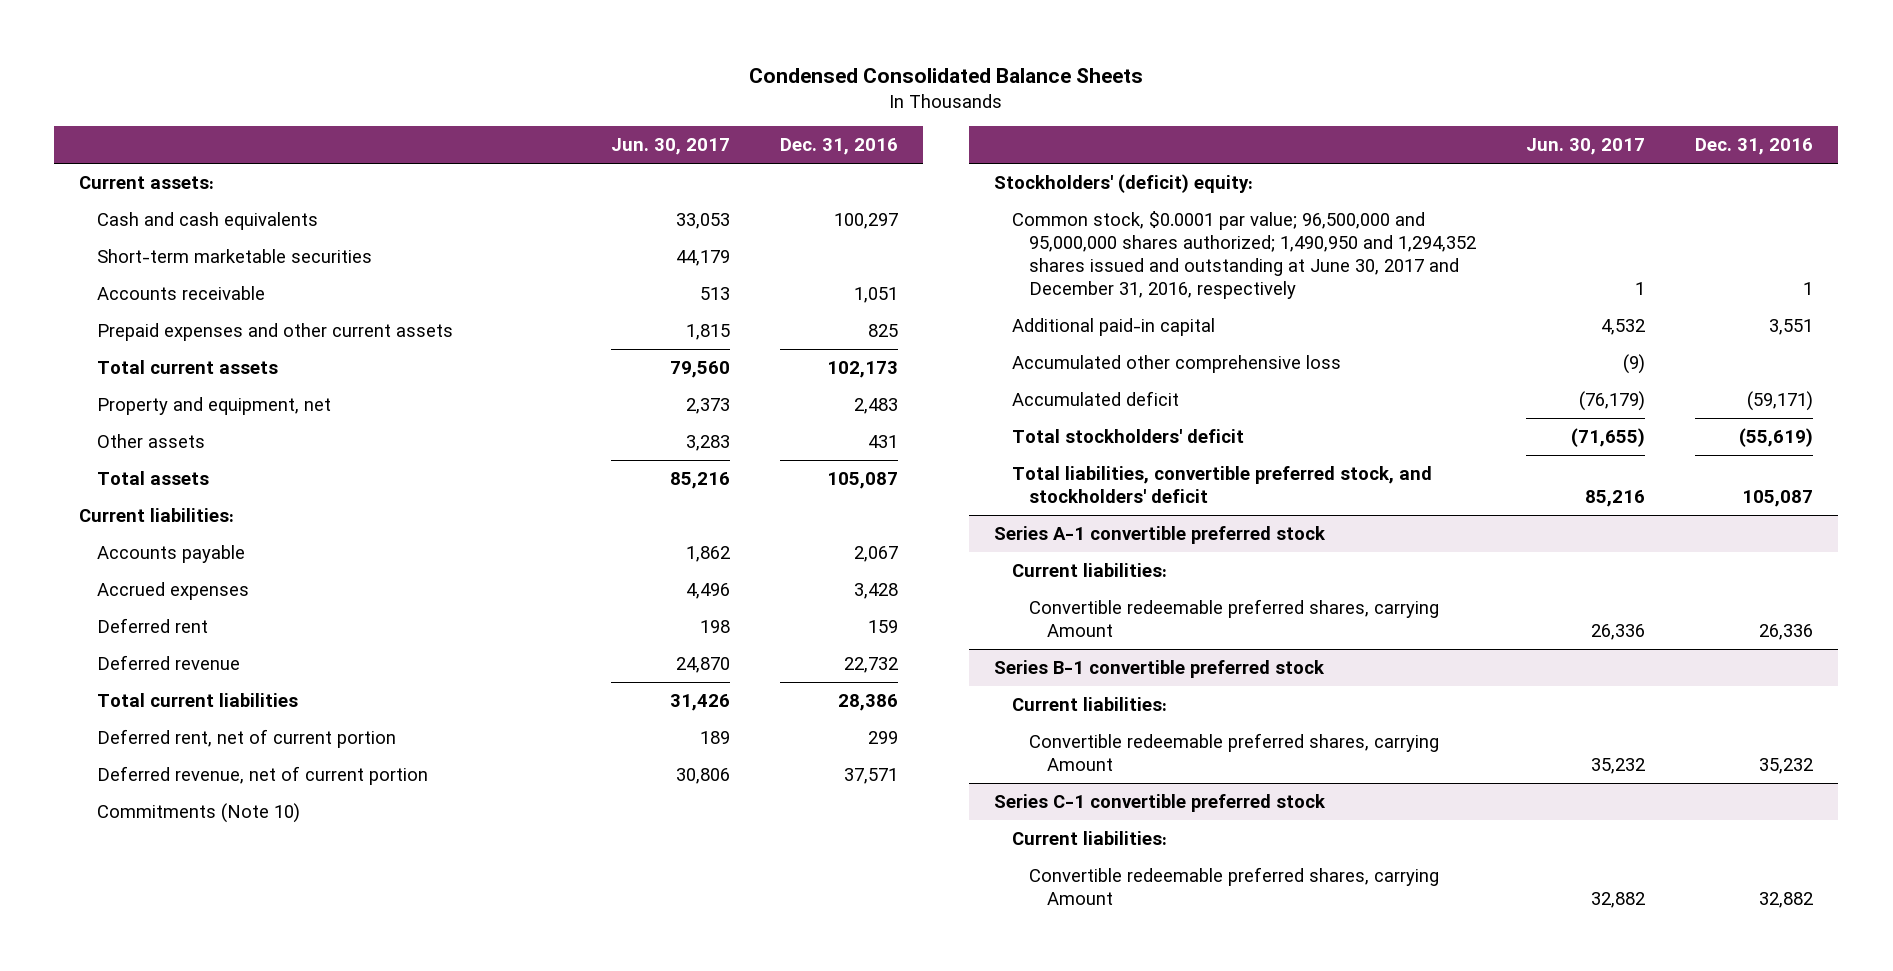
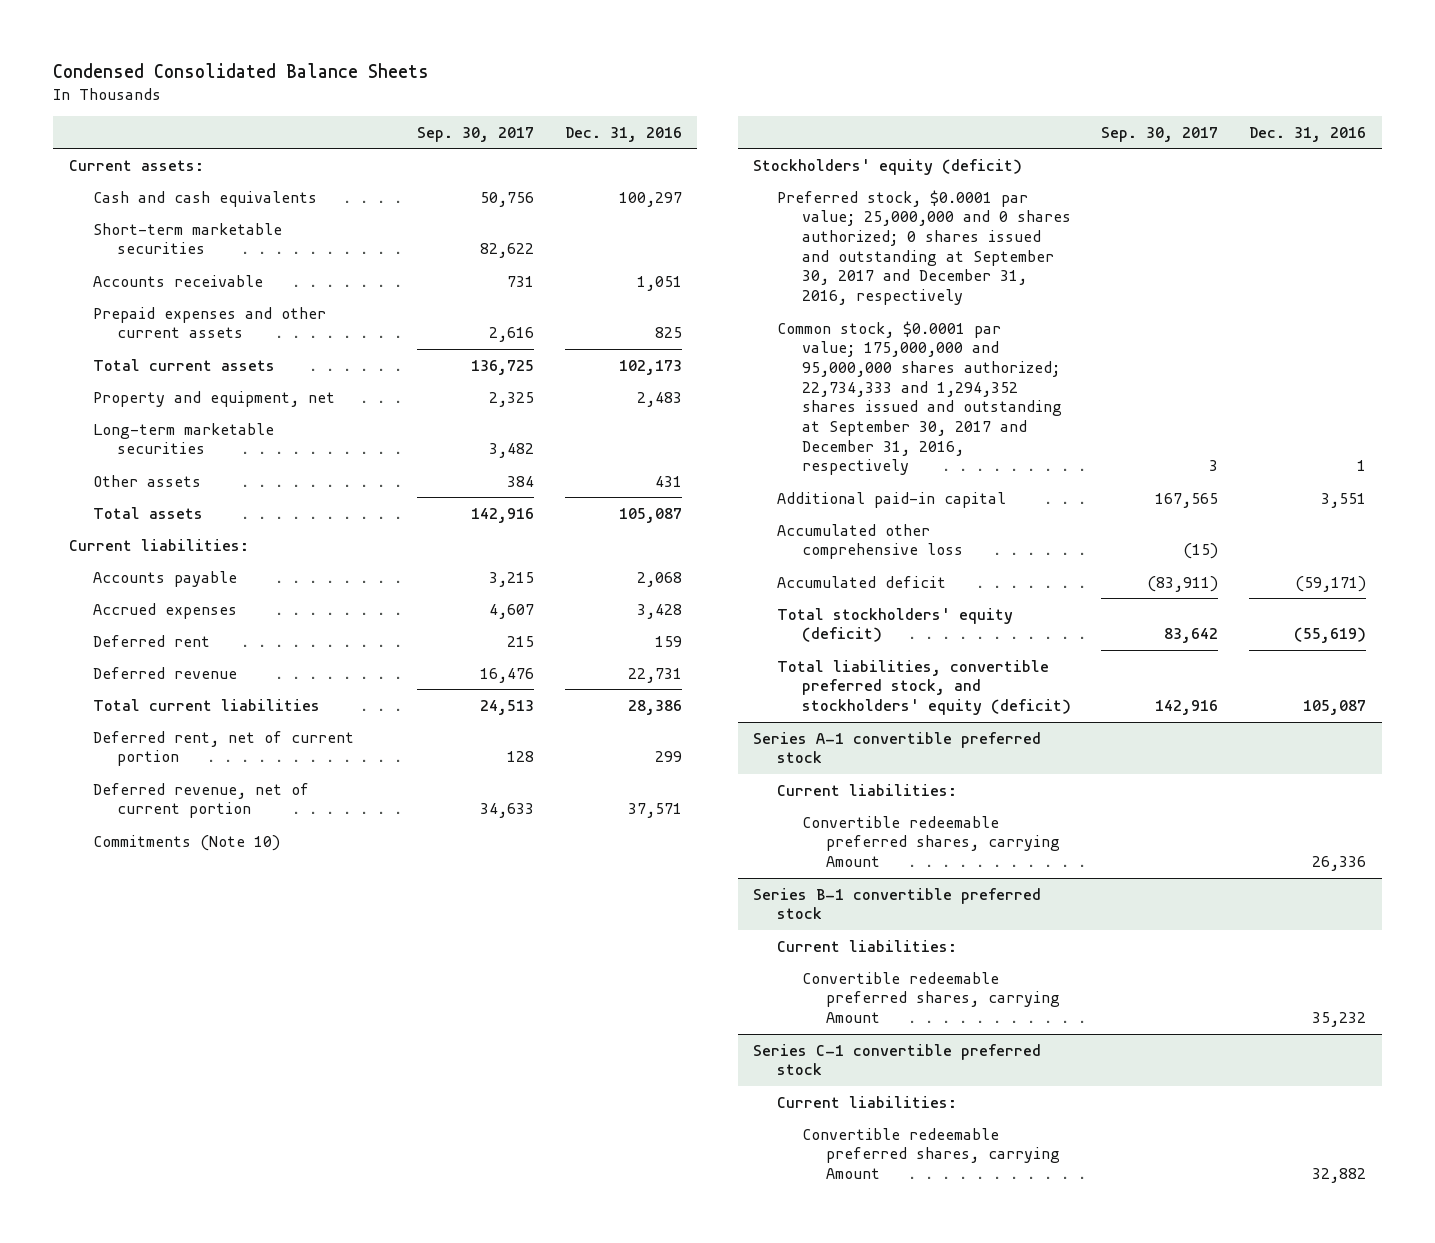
[611,138,731,156] Jun. 30, 2017 -> none
none -> [417,126,535,142] Sep. 30, 2017
none -> [92,422,274,455] Long-term marketable securities
[854,546,899,563] 2,067 -> [636,571,682,587] 2,068
[844,657,899,674] 22,732 -> [627,667,682,683] 22,731
[994,174,1254,194] Stockholders' (deficit) equity: -> [753,158,1023,175] Stockholders' equity (deficit)
none -> [777,189,1071,306] Preferred stock, $0.0001 par value; 25,000,000 and 0 shares authorized; 0 shares issued and outstanding at September 30, 2017 and December 31, 2016, respectively
[1011,211,1477,299] Common stock, $0.0001 par value; 96,500,000 and 95,000,000 shares authorized; 1,490,950 and 1,294,352 shares issued and outstanding at June 30, 2017 and December 31, 2016, respectively -> [777,320,1062,476] Common stock, $0.0001 par value; 175,000,000 and 95,000,000 shares authorized; 22,734,333 and 1,294,352 shares issued and outstanding at September 30, 2017 and December 31, 2016, respectively
[1011,429,1244,444] Total stockholders' deficit -> [777,607,1014,643] Total stockholders' equity (deficit)
[1011,466,1432,503] Total liabilities, convertible preferred stock, and stockholders' deficit -> [777,659,1071,716] Total liabilities, convertible preferred stock, and stockholders' equity (deficit)

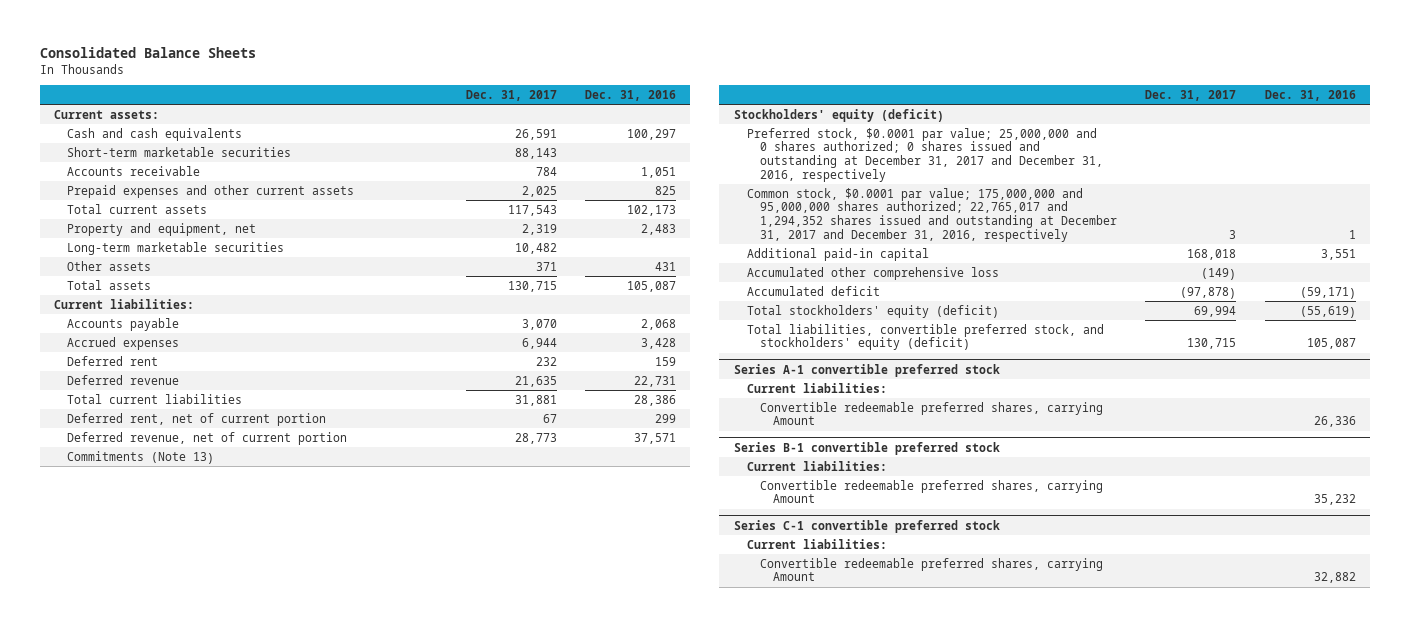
[53,63,430,79] Condensed Consolidated Balance Sheets -> [39,46,256,58] Consolidated Balance Sheets
[417,126,535,142] Sep. 30, 2017 -> none
none -> [465,90,557,102] Dec. 31, 2017
[92,834,280,851] Commitments (Note 10) -> [67,450,215,464] Commitments (Note 13)
[777,189,1071,306] Preferred stock, $0.0001 par value; 25,000,000 and 0 shares authorized; 0 shares issued and outstanding at September 30, 2017 and December 31, 2016, respectively -> [746,127,1103,183] Preferred stock, $0.0001 par value; 25,000,000 and 0 shares authorized; 0 shares issued and outstanding at December 31, 2017 and December 31, 2016, respectively
[777,320,1062,476] Common stock, $0.0001 par value; 175,000,000 and 95,000,000 shares authorized; 22,734,333 and 1,294,352 shares issued and outstanding at September 30, 2017 and December 31, 2016, respectively -> [746,187,1117,243] Common stock, $0.0001 par value; 175,000,000 and 95,000,000 shares authorized; 22,765,017 and 1,294,352 shares issued and outstanding at December 31, 2017 and December 31, 2016, respectively

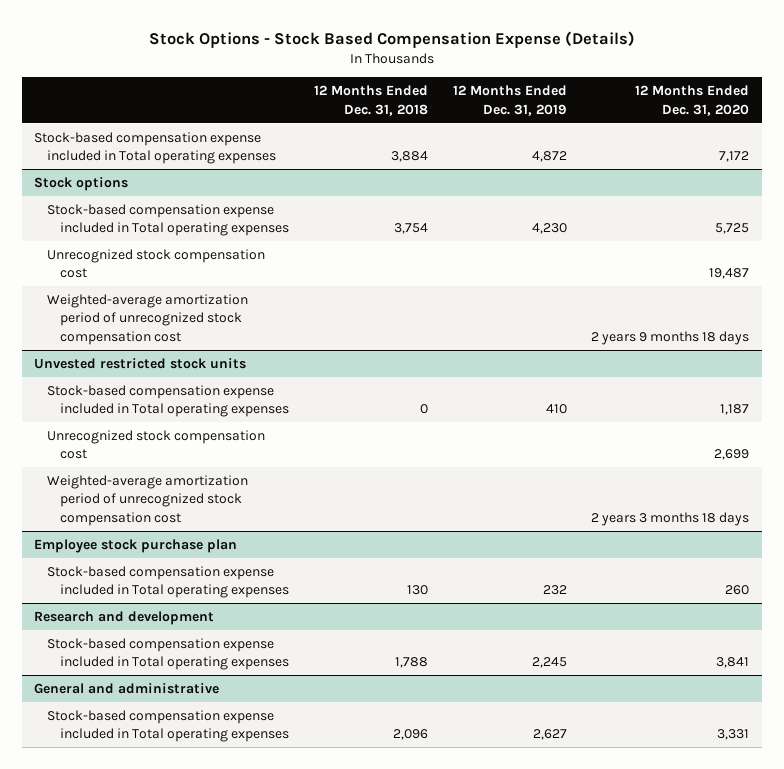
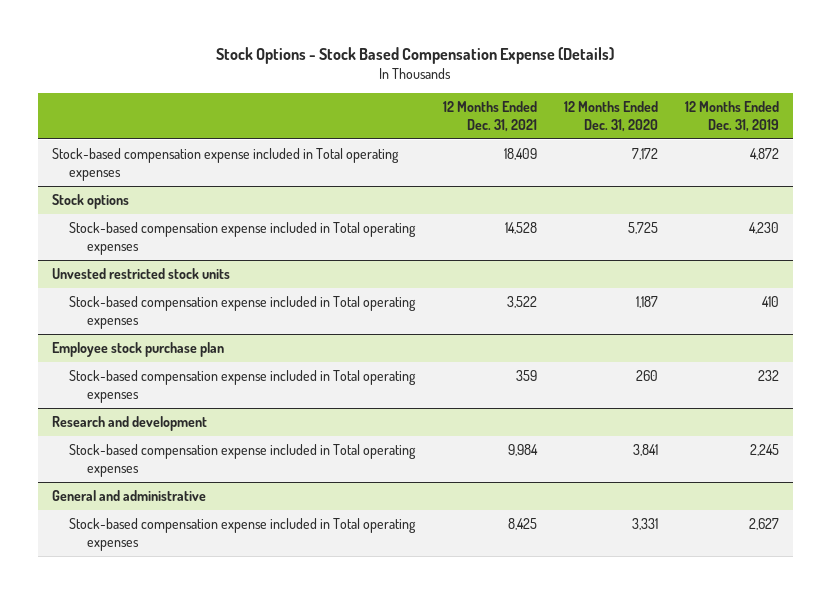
[313,85,428,116] 12 Months Ended Dec. 31, 2018 -> none
none -> [442,101,537,133] 12 Months Ended Dec. 31, 2021
[47,248,266,279] Unrecognized stock compensation cost -> none
[47,293,249,345] Weighted-average amortization period of unrecognized stock compensation cost -> none
[47,429,266,460] Unrecognized stock compensation cost -> none
[47,474,249,526] Weighted-average amortization period of unrecognized stock compensation cost -> none

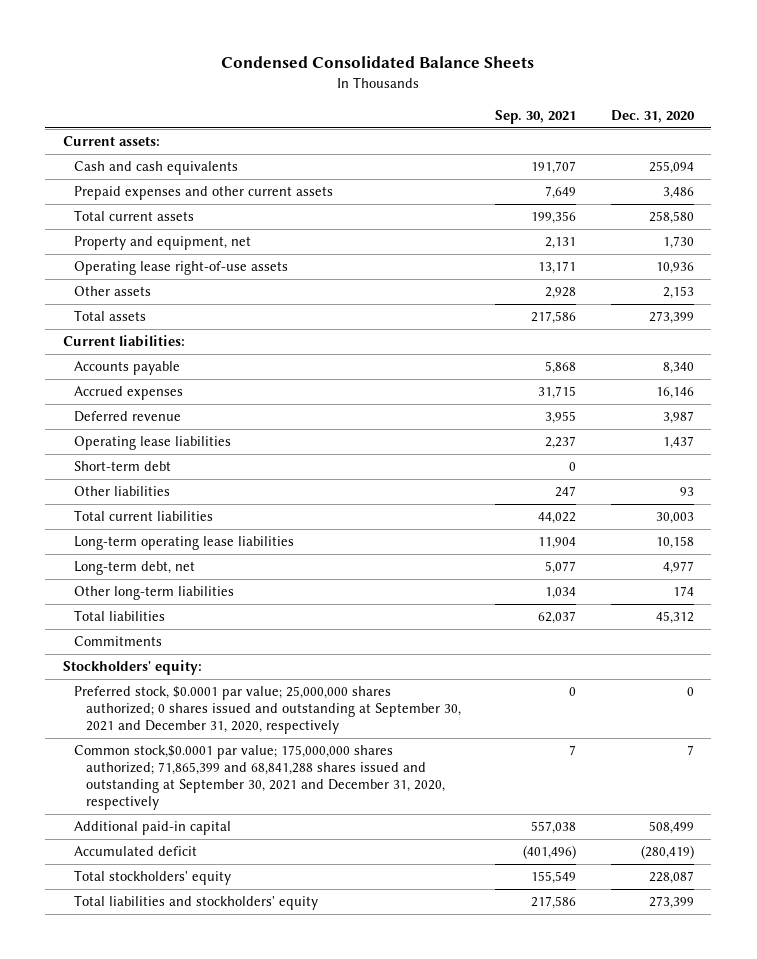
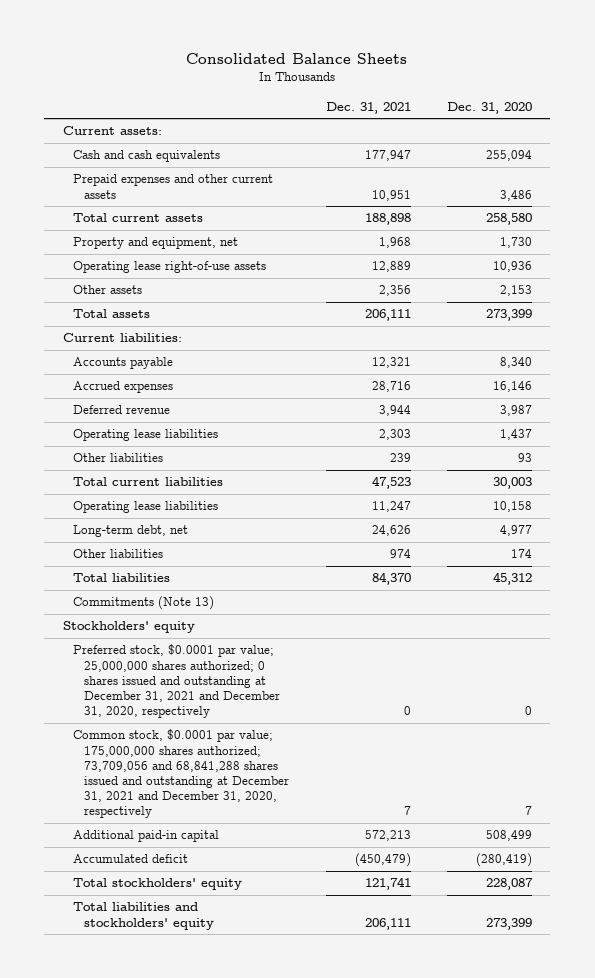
[221,56,535,69] Condensed Consolidated Balance Sheets -> [186,53,408,65] Consolidated Balance Sheets
[495,109,577,124] Sep. 30, 2021 -> none
none -> [325,101,411,114] Dec. 31, 2021
[74,461,172,472] Short-term debt -> none
[74,536,295,551] Long-term operating lease liabilities -> [73,501,219,514] Operating lease liabilities
[74,586,235,601] Other long-term liabilities -> [73,549,164,559] Other liabilities
[74,636,163,647] Commitments -> [73,596,215,611] Commitments (Note 13)
[62,660,202,676] Stockholders' equity: -> [62,621,195,634] Stockholders' equity
[74,686,461,735] Preferred stock, $0.0001 par value; 25,000,000 shares authorized; 0 shares issued and outstanding at September 30, 2021 and December 31, 2020, respectively -> [73,644,281,719] Preferred stock, $0.0001 par value; 25,000,000 shares authorized; 0 shares issued and outstanding at December 31, 2021 and December 31, 2020, respectively
[74,745,445,811] Common stock,$0.0001 par value; 175,000,000 shares authorized; 71,865,399 and 68,841,288 shares issued and outstanding at September 30, 2021 and December 31, 2020, respectively -> [73,729,290,819] Common stock, $0.0001 par value; 175,000,000 shares authorized; 73,709,056 and 68,841,288 shares issued and outstanding at December 31, 2021 and December 31, 2020, respectively

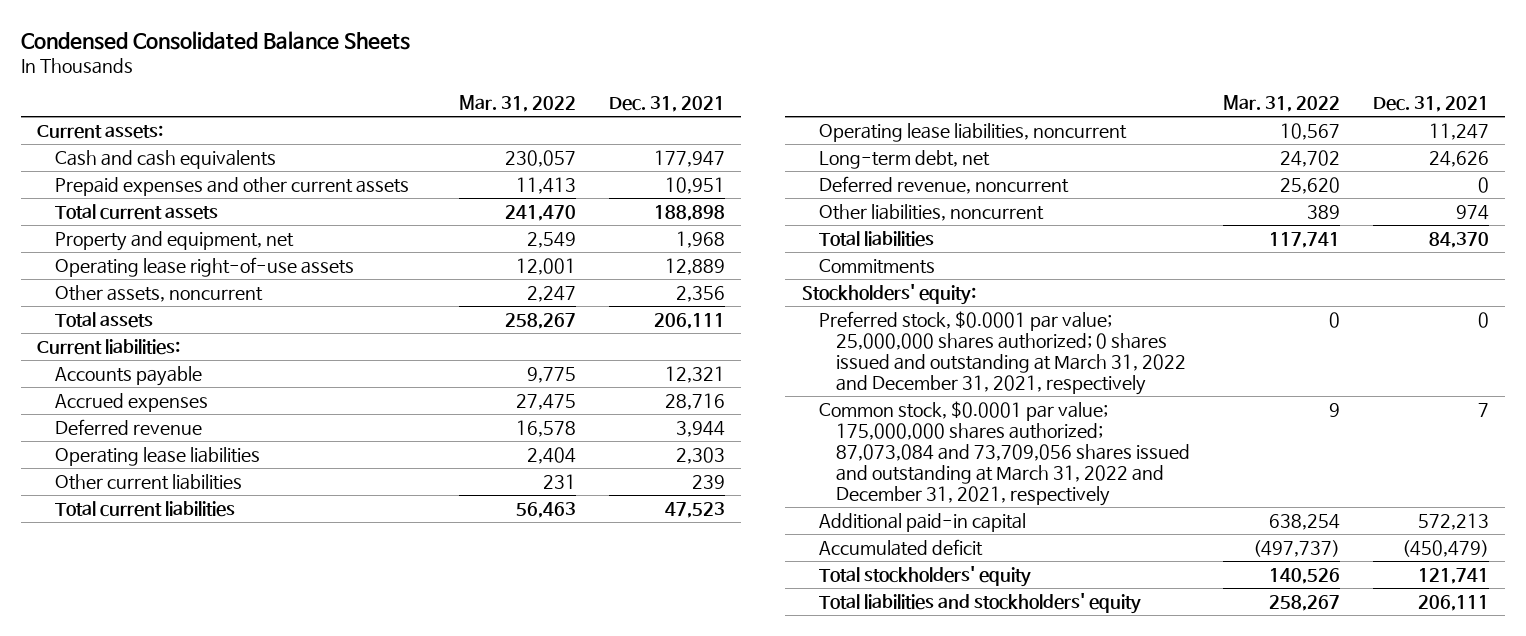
[186,53,408,65] Consolidated Balance Sheets -> [20,31,410,51] Condensed Consolidated Balance Sheets
[447,101,533,114] Dec. 31, 2020 -> none
none -> [458,95,576,113] Mar. 31, 2022
[73,285,143,295] Other assets -> [54,284,263,302] Other assets, noncurrent
[73,453,164,463] Other liabilities -> [54,473,242,490] Other current liabilities
[73,501,219,514] Operating lease liabilities -> [818,122,1127,142] Operating lease liabilities, noncurrent
none -> [818,175,1069,194] Deferred revenue, noncurrent
[73,549,164,559] Other liabilities -> [818,203,1044,221] Other liabilities, noncurrent
[73,596,215,611] Commitments (Note 13) -> [818,258,935,274] Commitments
[62,621,195,634] Stockholders' equity -> [801,283,976,305] Stockholders' equity:
[73,644,281,719] Preferred stock, $0.0001 par value; 25,000,000 shares authorized; 0 shares issued and outstanding at December 31, 2021 and December 31, 2020, respectively -> [818,310,1187,396] Preferred stock, $0.0001 par value; 25,000,000 shares authorized; 0 shares issued and outstanding at March 31, 2022 and December 31, 2021, respectively
[73,729,290,819] Common stock, $0.0001 par value; 175,000,000 shares authorized; 73,709,056 and 68,841,288 shares issued and outstanding at December 31, 2021 and December 31, 2020, respectively -> [818,400,1191,507] Common stock, $0.0001 par value; 175,000,000 shares authorized; 87,073,084 and 73,709,056 shares issued and outstanding at March 31, 2022 and December 31, 2021, respectively

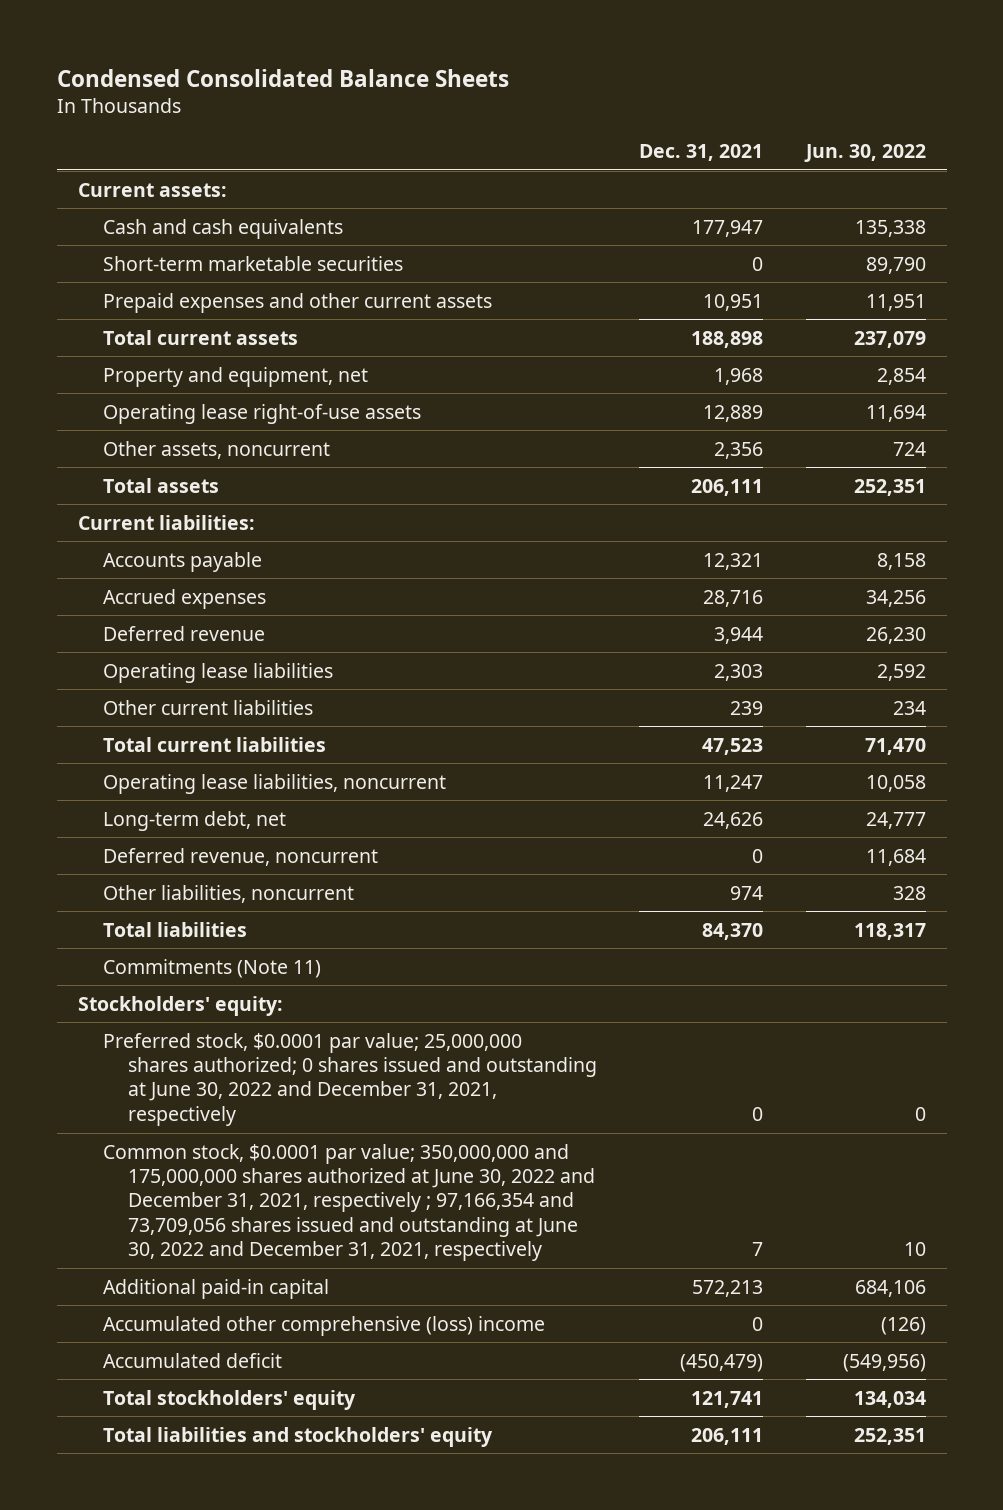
[458,95,576,113] Mar. 31, 2022 -> none
none -> [803,144,926,163] Jun. 30, 2022
none -> [102,255,403,271] Short-term marketable securities
[818,258,935,274] Commitments -> [102,958,321,978] Commitments (Note 11)
[818,310,1187,396] Preferred stock, $0.0001 par value; 25,000,000 shares authorized; 0 shares issued and outstanding at March 31, 2022 and December 31, 2021, respectively -> [102,1032,597,1126] Preferred stock, $0.0001 par value; 25,000,000 shares authorized; 0 shares issued and outstanding at June 30, 2022 and December 31, 2021, respectively
[818,400,1191,507] Common stock, $0.0001 par value; 175,000,000 shares authorized; 87,073,084 and 73,709,056 shares issued and outstanding at March 31, 2022 and December 31, 2021, respectively -> [102,1143,595,1262] Common stock, $0.0001 par value; 350,000,000 and 175,000,000 shares authorized at June 30, 2022 and December 31, 2021, respectively ; 97,166,354 and 73,709,056 shares issued and outstanding at June 30, 2022 and December 31, 2021, respectively
none -> [102,1315,545,1336] Accumulated other comprehensive (loss) income

